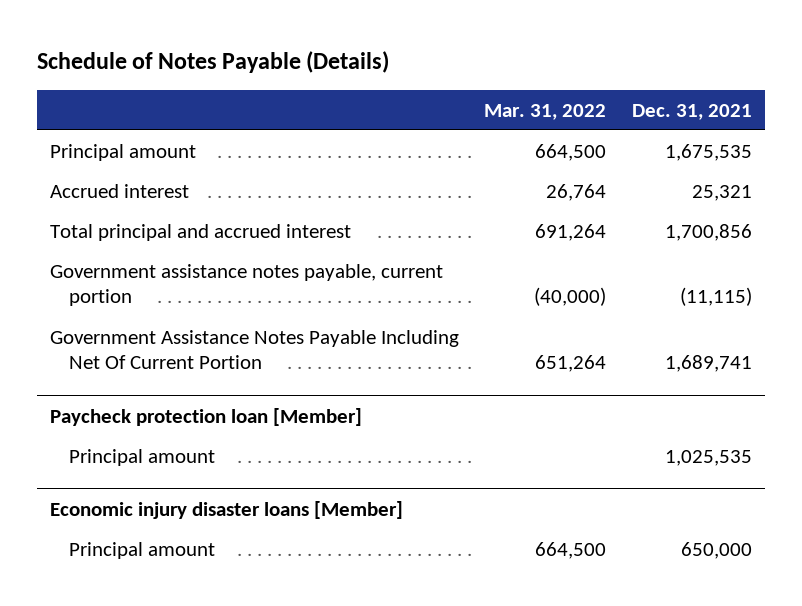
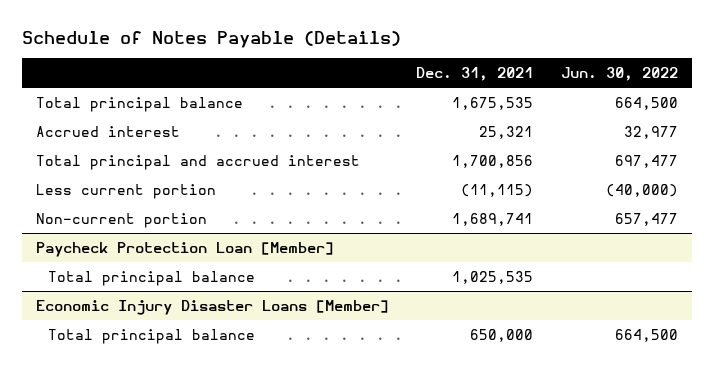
[484,103,607,120] Mar. 31, 2022 -> none
none -> [561,66,679,81] Jun. 30, 2022
[49,143,196,161] Principal amount -> [35,96,243,112] Total principal balance
[49,263,443,307] Government assistance notes payable, current portion -> [35,183,216,199] Less current portion
[49,329,459,370] Government Assistance Notes Payable Including Net Of Current Portion -> [35,212,207,228] Non-current portion
[49,407,362,426] Paycheck protection loan [Member] -> [35,241,334,257] Paycheck Protection Loan [Member]
[69,448,216,466] Principal amount -> [47,270,255,286] Total principal balance
[49,500,403,519] Economic injury disaster loans [Member] -> [35,299,389,315] Economic Injury Disaster Loans [Member]
[69,541,216,559] Principal amount -> [47,328,255,344] Total principal balance

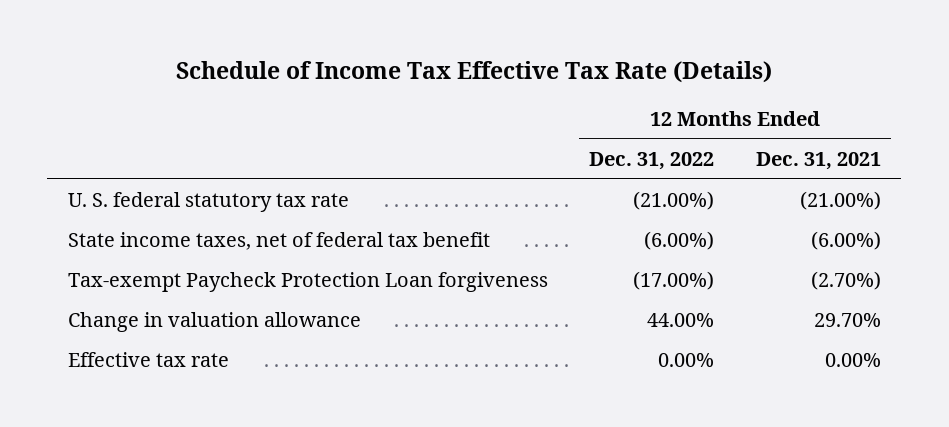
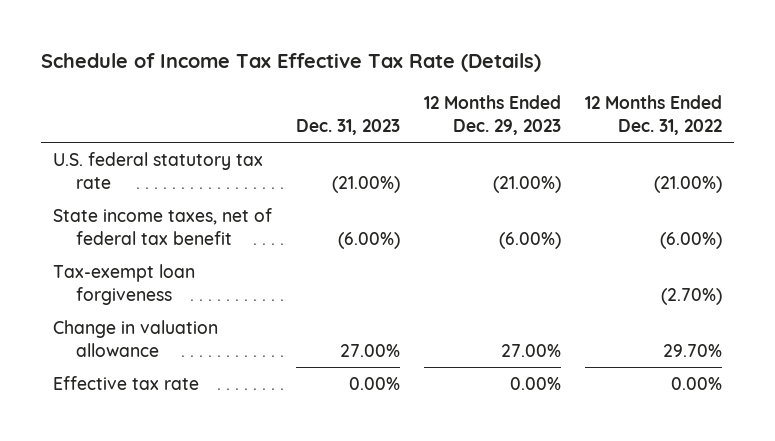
[755,152,881,171] Dec. 31, 2021 -> none
none -> [295,118,400,135] Dec. 31, 2023
none -> [423,94,561,135] 12 Months Ended Dec. 29, 2023
[68,192,350,213] U. S. federal statutory tax rate -> [52,151,263,189] U.S. federal statutory tax rate
[68,272,549,293] Tax-exempt Paycheck Protection Loan forgiveness -> [52,263,195,305] Tax-exempt loan forgiveness
[633,271,715,291] (17.00%) -> [660,287,722,305] (2.70%)
[647,313,715,328] 44.00% -> [662,343,722,357] 29.70%

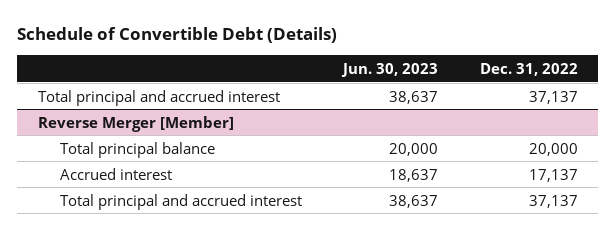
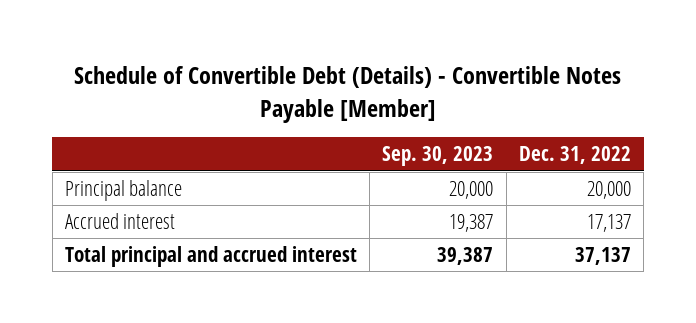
[17,27,338,44] Schedule of Convertible Debt (Details) -> [74,66,622,123] Schedule of Convertible Debt (Details) - Convertible Notes Payable [Member]
[341,62,439,77] Jun. 30, 2023 -> none
none -> [382,146,494,167] Sep. 30, 2023
[38,89,281,106] Total principal and accrued interest -> none
[38,115,235,132] Reverse Merger [Member] -> none
[60,141,216,158] Total principal balance -> [64,179,182,201] Principal balance

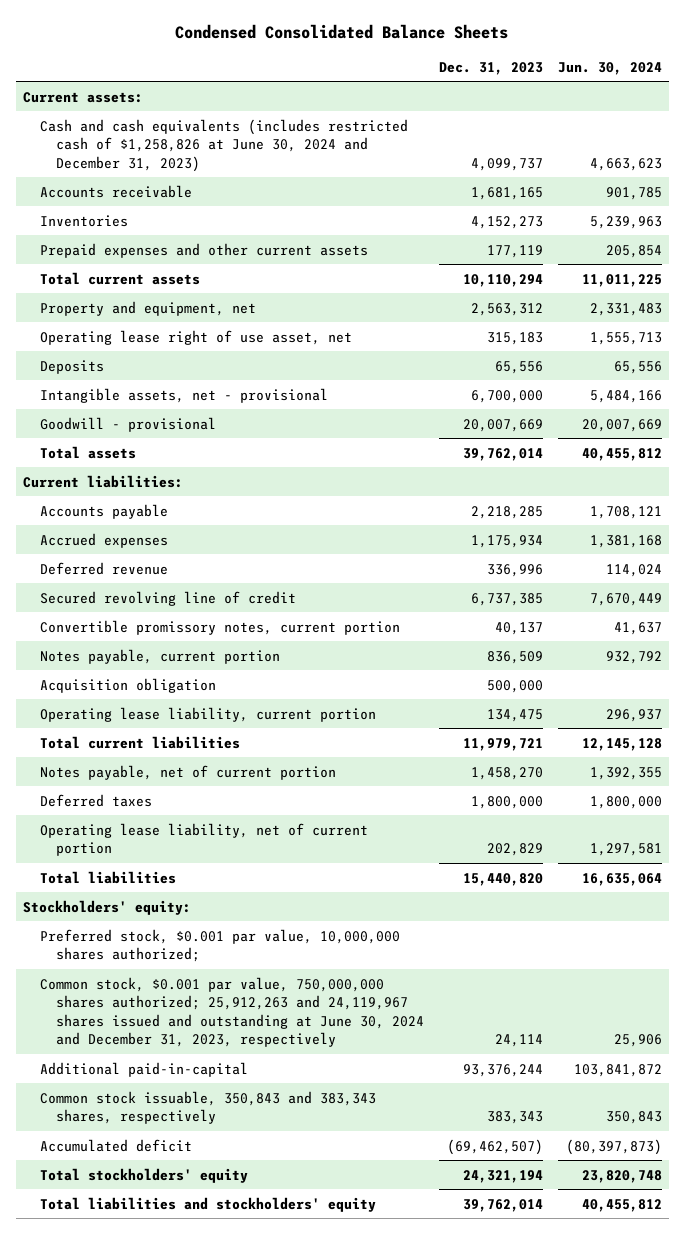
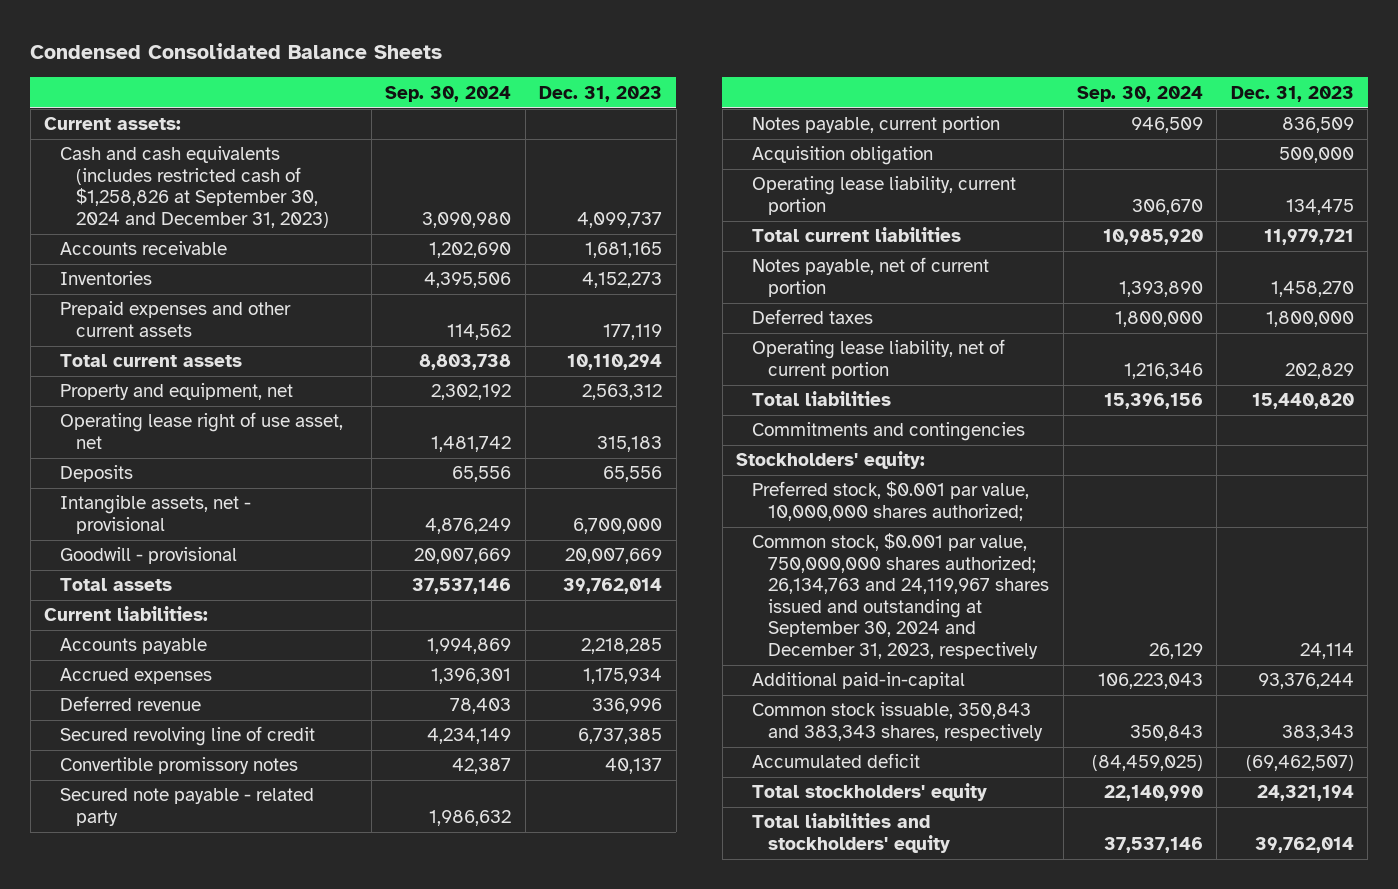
[557,61,662,75] Jun. 30, 2024 -> none
none -> [385,85,512,102] Sep. 30, 2024
[39,118,408,172] Cash and cash equivalents (includes restricted cash of $1,258,826 at June 30, 2024 and December 31, 2023) -> [60,146,330,228] Cash and cash equivalents (includes restricted cash of $1,258,826 at September 30, 2024 and December 31, 2023)
[39,619,400,635] Convertible promissory notes, current portion -> [60,757,299,775] Convertible promissory notes
none -> [60,788,315,826] Secured note payable - related party
none -> [752,422,1026,442] Commitments and contingencies
[39,976,425,1048] Common stock, $0.001 par value, 750,000,000 shares authorized; 25,912,263 and 24,119,967 shares issued and outstanding at June 30, 2024 and December 31, 2023, respectively -> [752,533,1050,659] Common stock, $0.001 par value, 750,000,000 shares authorized; 26,134,763 and 24,119,967 shares issued and outstanding at September 30, 2024 and December 31, 2023, respectively

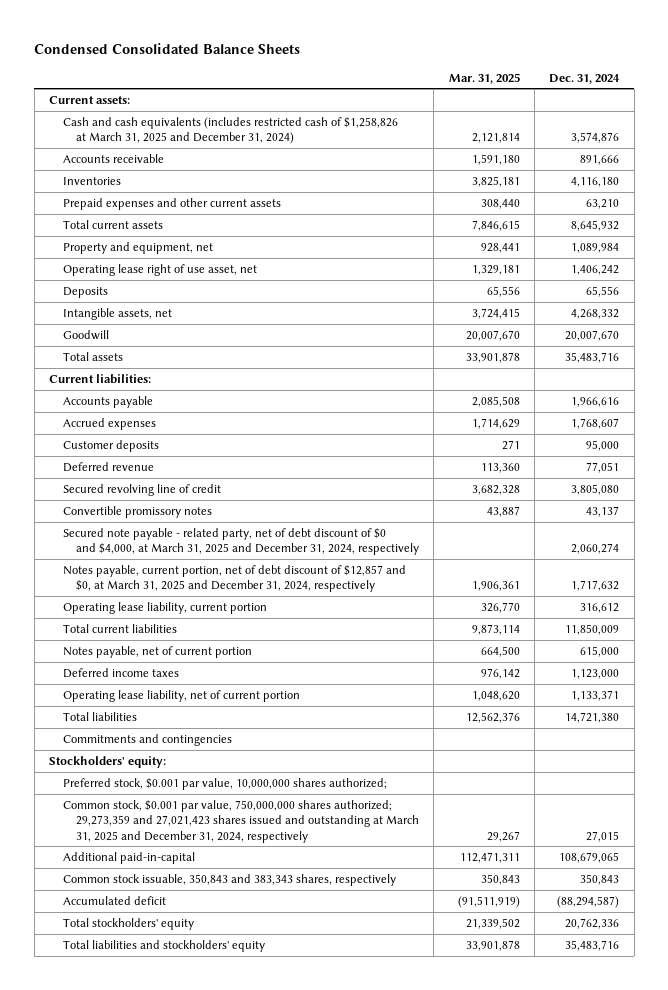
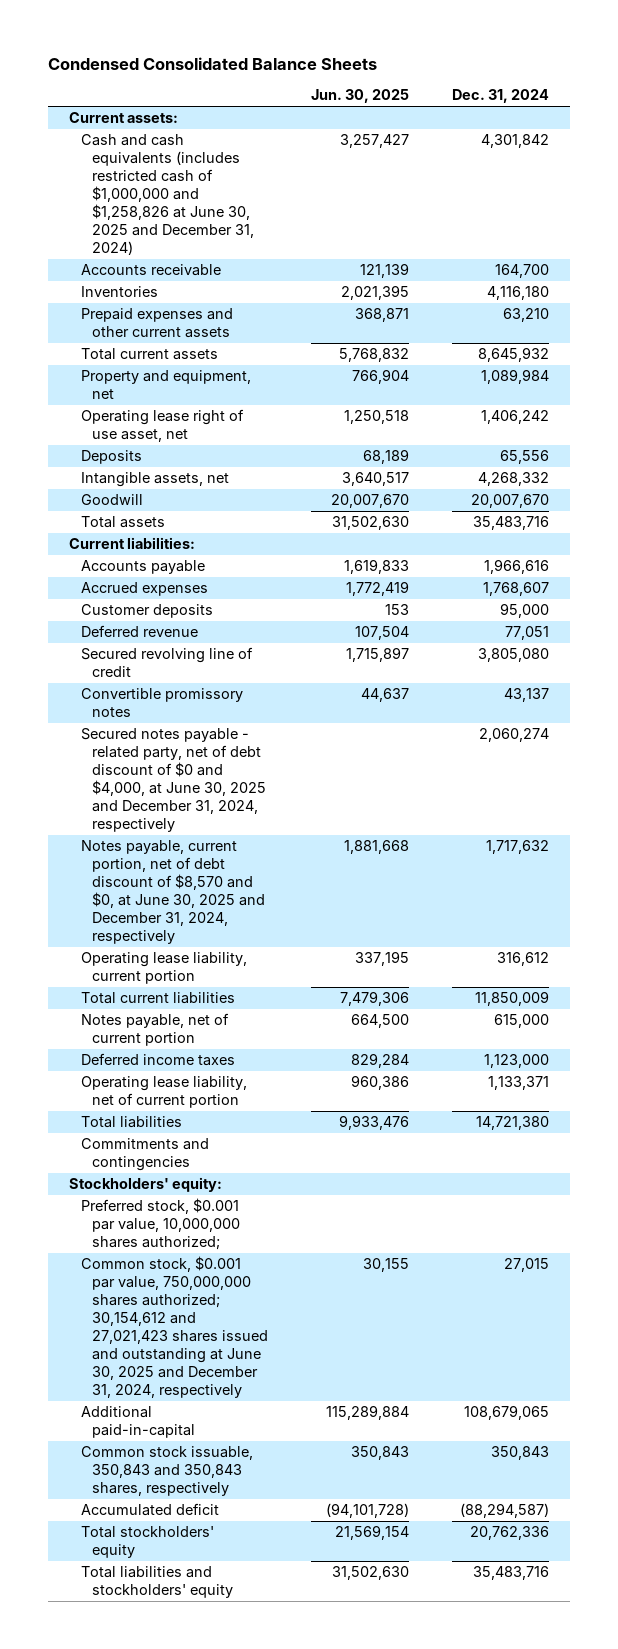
[448,72,520,84] Mar. 31, 2025 -> none
none -> [311,89,410,104] Jun. 30, 2025
[62,116,398,145] Cash and cash equivalents (includes restricted cash of $1,258,826 at March 31, 2025 and December 31, 2024) -> [80,134,255,255] Cash and cash equivalents (includes restricted cash of $1,000,000 and $1,258,826 at June 30, 2025 and December 31, 2024)
[571,132,620,144] 3,574,876 -> [480,134,549,149] 4,301,842
[580,154,620,165] 891,666 -> [494,264,549,279] 164,700
[62,527,420,556] Secured note payable - related party, net of debt discount of $0 and $4,000, at March 31, 2025 and December 31, 2024, respectively -> [80,728,267,832] Secured notes payable - related party, net of debt discount of $0 and $4,000, at June 30, 2025 and December 31, 2024, respectively
[62,564,406,593] Notes payable, current portion, net of debt discount of $12,857 and $0, at March 31, 2025 and December 31, 2024, respectively -> [80,840,266,944] Notes payable, current portion, net of debt discount of $8,570 and $0, at June 30, 2025 and December 31, 2024, respectively
[62,799,420,843] Common stock, $0.001 par value, 750,000,000 shares authorized; 29,273,359 and 27,021,423 shares issued and outstanding at March 31, 2025 and December 31, 2024, respectively -> [80,1256,269,1398] Common stock, $0.001 par value, 750,000,000 shares authorized; 30,154,612 and 27,021,423 shares issued and outstanding at June 30, 2025 and December 31, 2024, respectively
[62,873,396,886] Common stock issuable, 350,843 and 383,343 shares, respectively -> [80,1446,253,1497] Common stock issuable, 350,843 and 350,843 shares, respectively

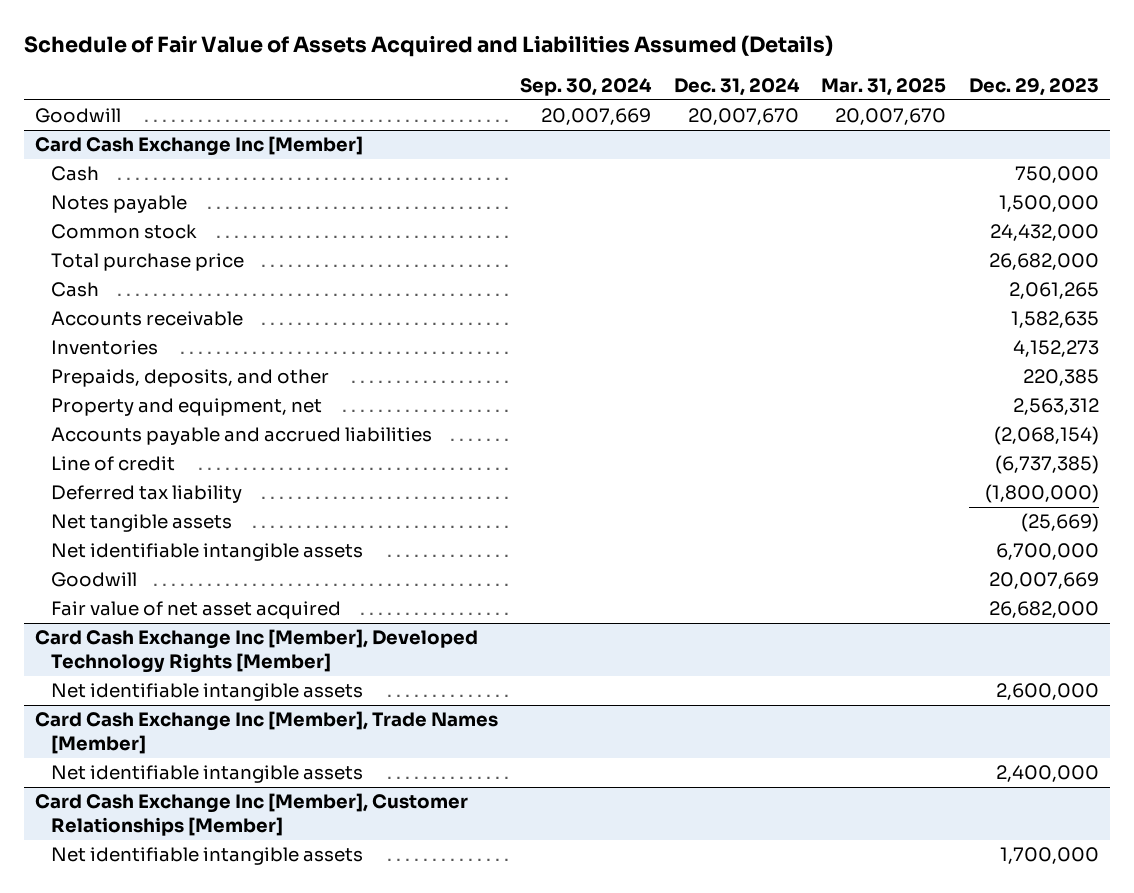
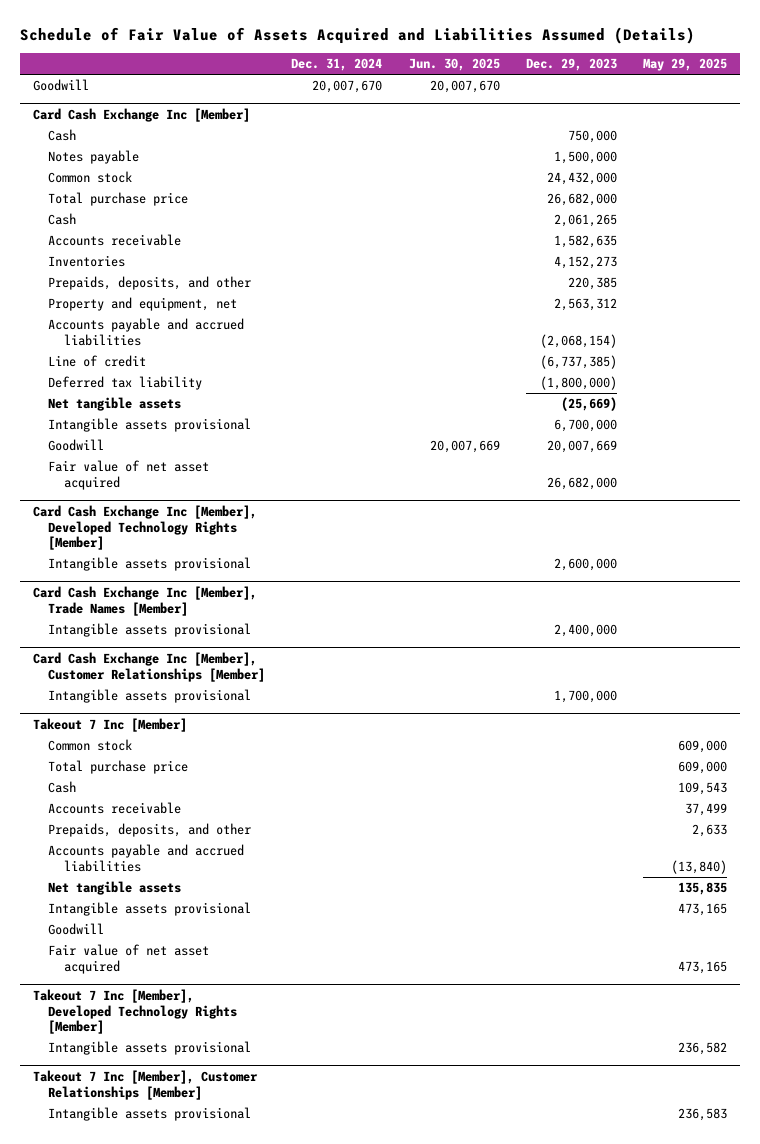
[520,77,653,96] Sep. 30, 2024 -> none
[821,77,947,96] Mar. 31, 2025 -> none
none -> [408,58,500,72] Jun. 30, 2025
none -> [642,58,727,72] May 29, 2025
[51,543,364,562] Net identifiable intangible assets -> [48,418,252,433] Intangible assets provisional
[51,683,364,702] Net identifiable intangible assets -> [48,557,252,572] Intangible assets provisional
[51,765,364,784] Net identifiable intangible assets -> [48,623,252,638] Intangible assets provisional
[51,847,364,866] Net identifiable intangible assets -> [48,689,252,704] Intangible assets provisional
none -> [32,717,187,732] Takeout 7 Inc [Member]
none -> [48,739,133,752] Common stock
none -> [48,760,189,775] Total purchase price
none -> [48,781,77,794] Cash
none -> [48,802,182,815] Accounts receivable
none -> [48,823,252,838] Prepaids, deposits, and other
none -> [48,844,245,872] Accounts payable and accrued liabilities
none -> [48,881,182,896] Net tangible assets
none -> [48,902,252,917] Intangible assets provisional
none -> [48,923,105,936] Goodwill
none -> [48,944,210,974] Fair value of net asset acquired
none -> [32,988,238,1035] Takeout 7 Inc [Member], Developed Technology Rights [Member]
none -> [48,1041,252,1056] Intangible assets provisional
none -> [32,1069,258,1100] Takeout 7 Inc [Member], Customer Relationships [Member]
none -> [48,1107,252,1122] Intangible assets provisional

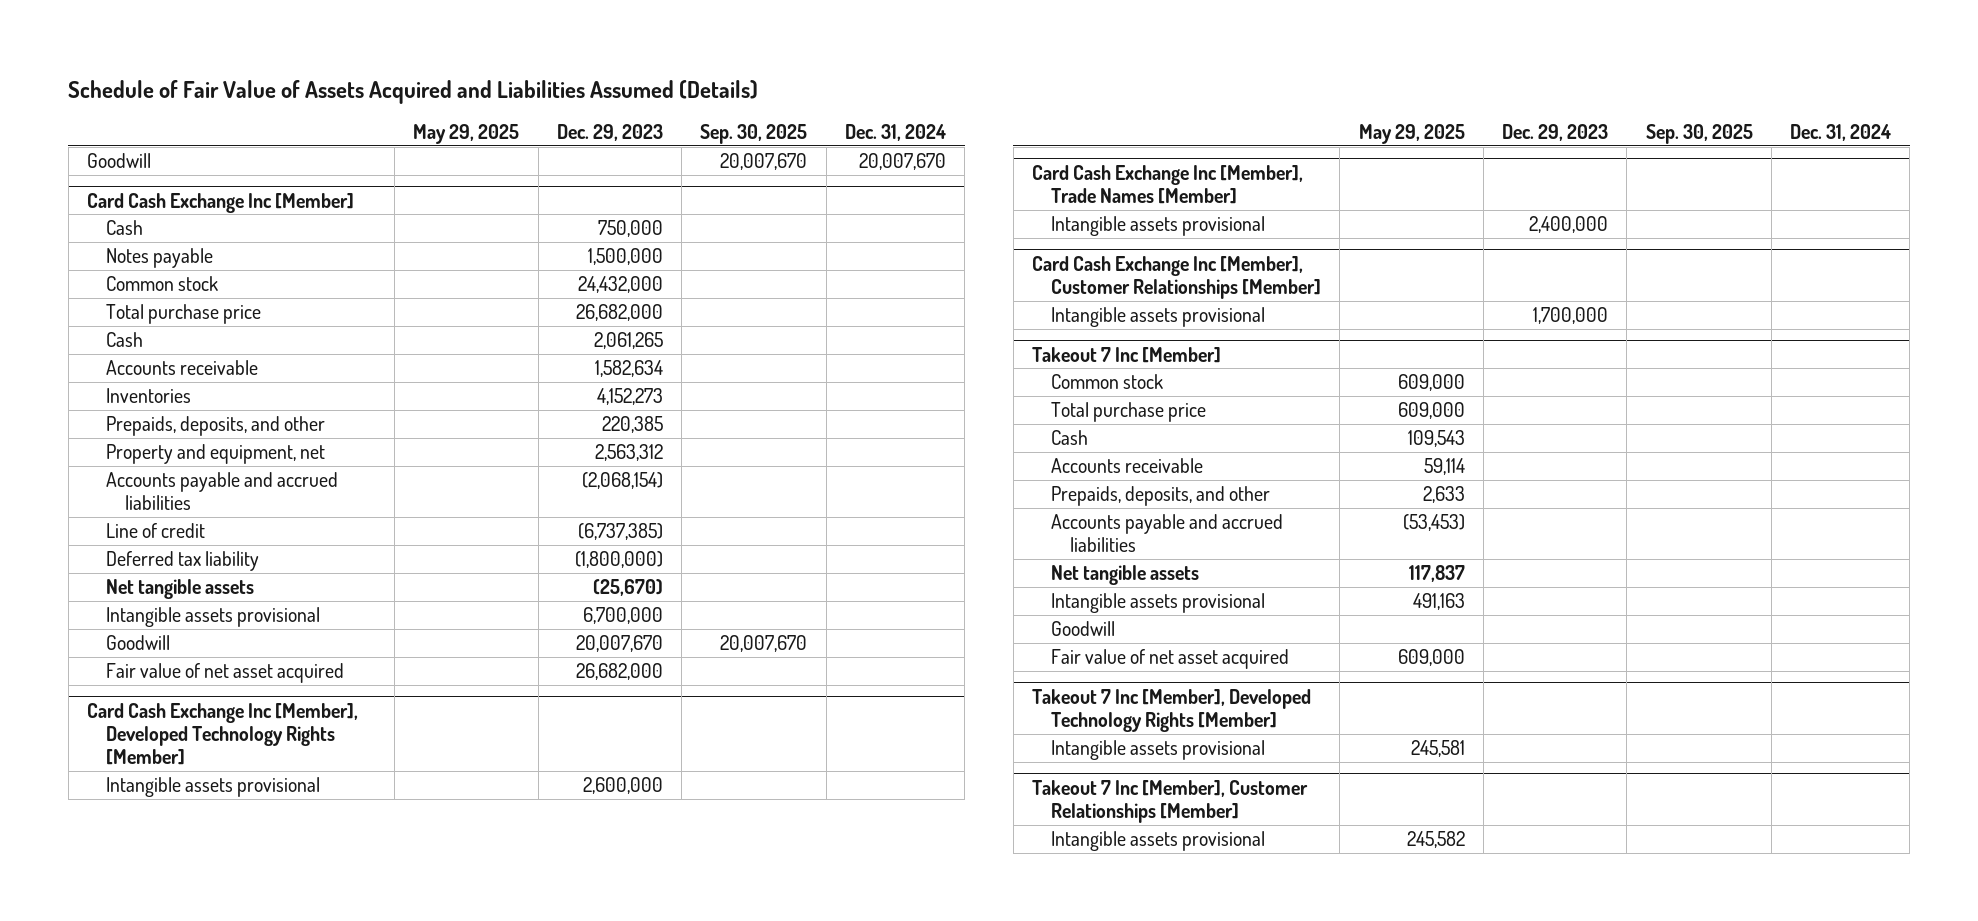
[408,58,500,72] Jun. 30, 2025 -> none
none -> [700,124,808,145] Sep. 30, 2025
[553,235,617,249] 1,582,635 -> [594,360,663,378] 1,582,634
[560,397,617,412] (25,669) -> [592,579,663,597] (25,670)
[546,440,617,454] 20,007,669 -> [575,635,663,653] 20,007,670
[684,803,727,817] 37,499 -> [1423,458,1465,476] 59,114
[670,859,727,874] (13,840) -> [1402,514,1465,532] (53,453)
[677,882,727,896] 135,835 -> [1408,565,1465,583] 117,837
[677,903,727,917] 473,165 -> [1412,593,1465,611] 491,163
[677,960,727,974] 473,165 -> [1397,649,1465,667] 609,000
[677,1042,727,1056] 236,582 -> [1410,740,1465,758] 245,581
[677,1108,727,1122] 236,583 -> [1406,831,1465,849] 245,582

